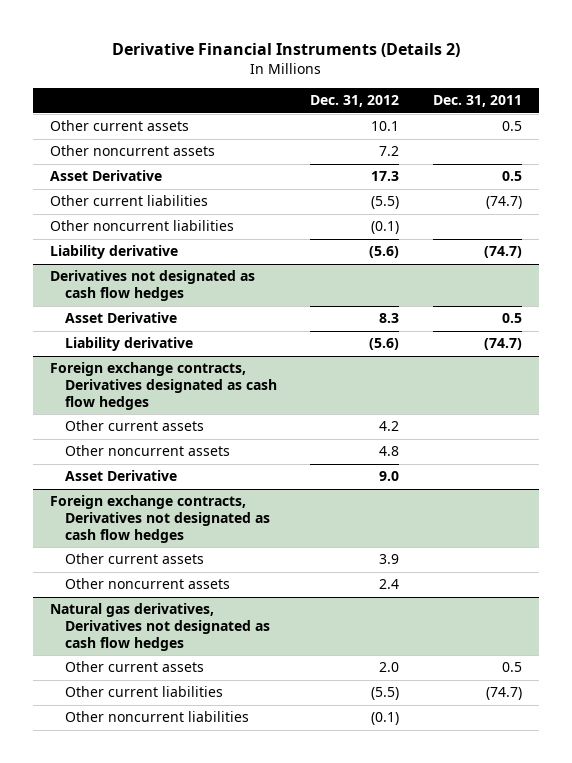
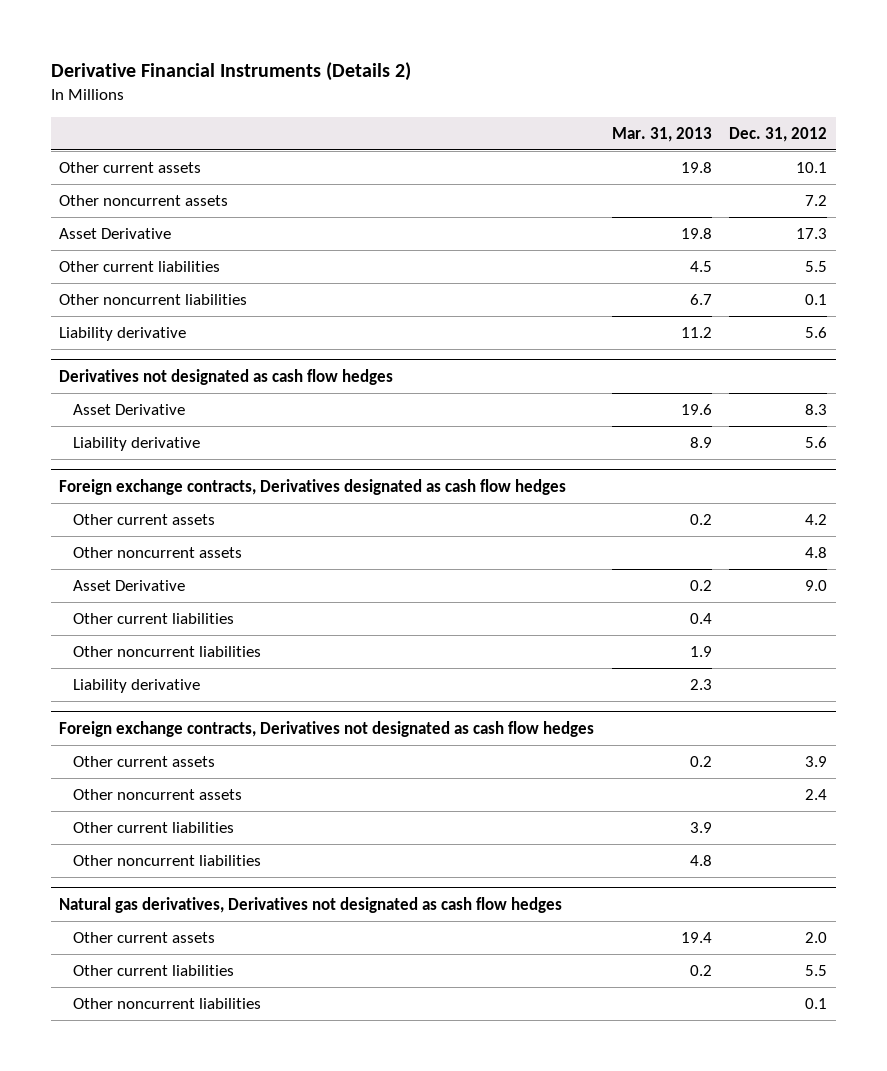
[432,95,522,108] Dec. 31, 2011 -> none
none -> [611,126,712,142] Mar. 31, 2013
[371,196,400,210] (5.5) -> [805,261,828,273] 5.5
[371,221,400,235] (0.1) -> [805,294,828,306] 0.1
[369,246,400,259] (5.6) -> [805,327,828,339] 5.6
[369,338,400,351] (5.6) -> [805,437,828,449] 5.6
none -> [73,613,235,625] Other current liabilities
none -> [73,646,262,658] Other noncurrent liabilities
none -> [73,679,201,694] Liability derivative
none -> [73,822,235,834] Other current liabilities
none -> [73,855,262,867] Other noncurrent liabilities
[371,687,400,701] (5.5) -> [805,965,828,977] 5.5
[371,712,400,726] (0.1) -> [805,998,828,1010] 0.1

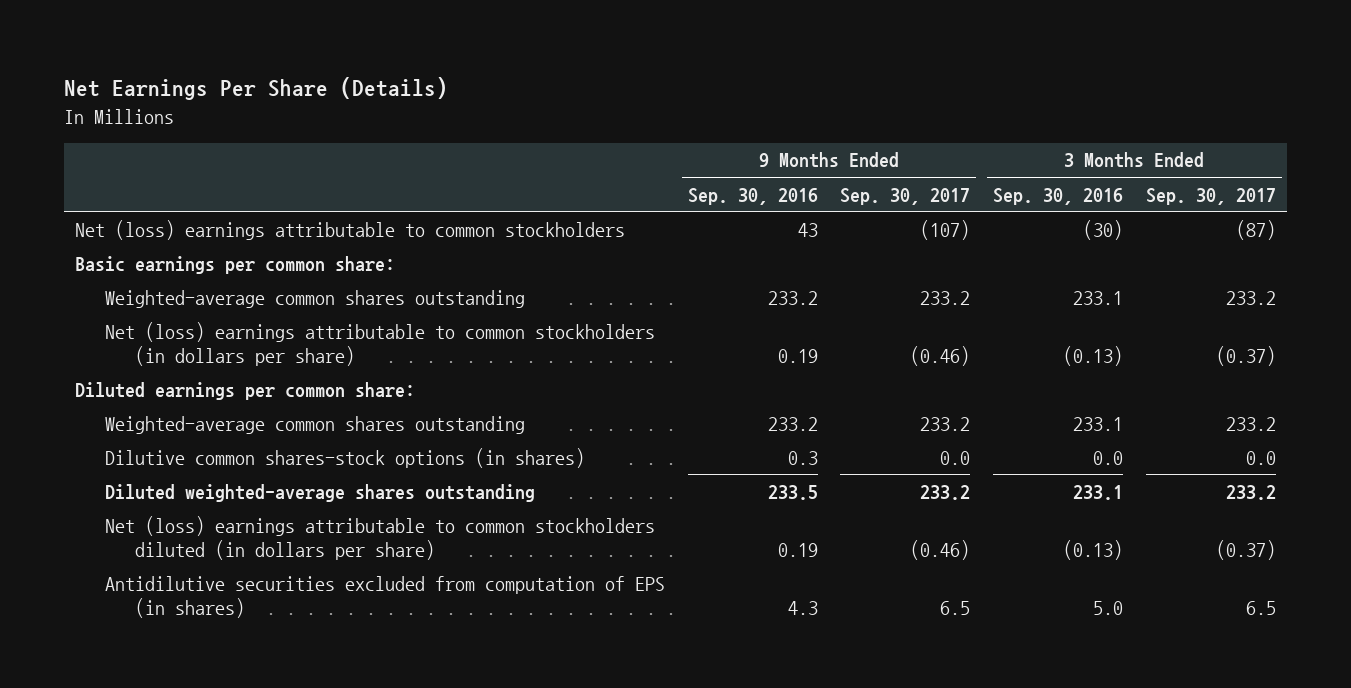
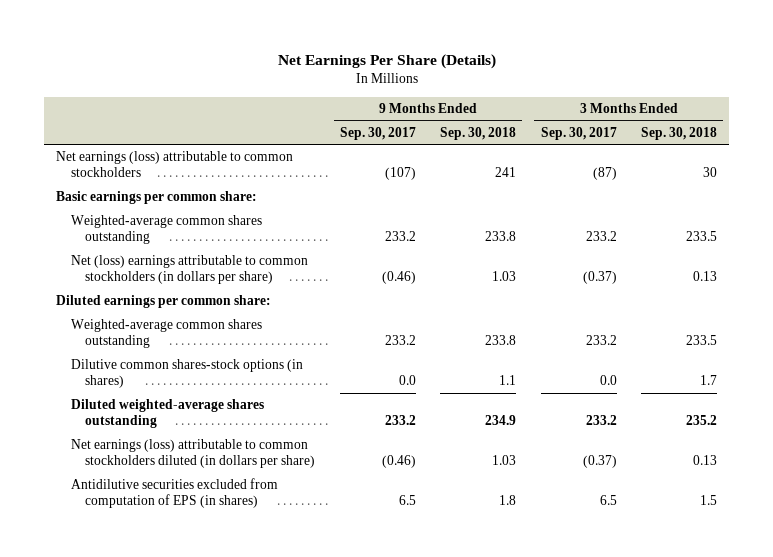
[687,187,818,205] Sep. 30, 2016 -> none
[993,187,1124,205] Sep. 30, 2016 -> none
none -> [440,126,517,140] Sep. 30, 2018
none -> [640,126,717,140] Sep. 30, 2018
[75,219,626,240] Net (loss) earnings attributable to common stockholders -> [56,151,294,178] Net earnings (loss) attributable to common stockholders
[104,515,655,560] Net (loss) earnings attributable to common stockholders diluted (in dollars per share) -> [70,439,316,469] Net earnings (loss) attributable to common stockholders diluted (in dollars per share)

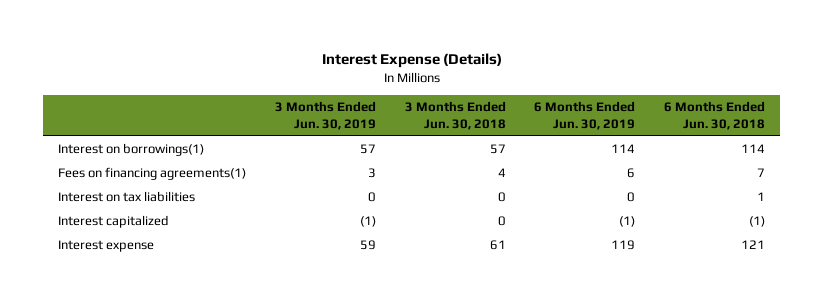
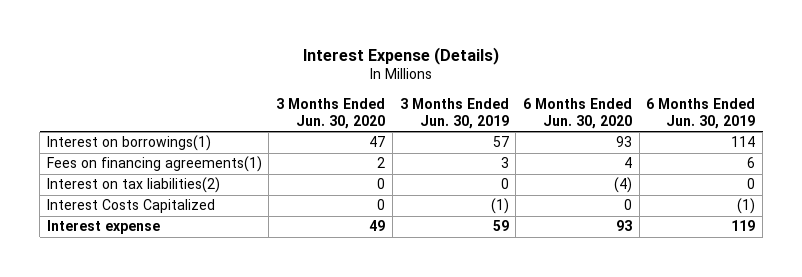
[404,101,506,130] 3 Months Ended Jun. 30, 2018 -> none
[664,101,766,130] 6 Months Ended Jun. 30, 2018 -> none
none -> [276,97,386,129] 3 Months Ended Jun. 30, 2020
none -> [522,97,632,129] 6 Months Ended Jun. 30, 2020
[57,191,195,203] Interest on tax liabilities -> [46,177,220,194] Interest on tax liabilities(2)
[57,215,168,229] Interest capitalized -> [46,199,215,214] Interest Costs Capitalized

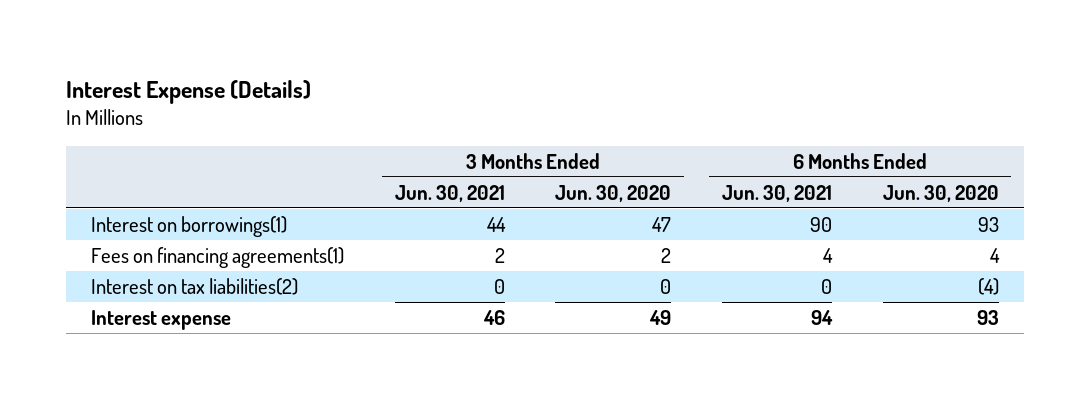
[399,97,509,129] 3 Months Ended Jun. 30, 2019 -> none
[646,97,756,129] 6 Months Ended Jun. 30, 2019 -> none
none -> [394,184,505,202] Jun. 30, 2021
none -> [722,184,833,202] Jun. 30, 2021
[46,199,215,214] Interest Costs Capitalized -> none

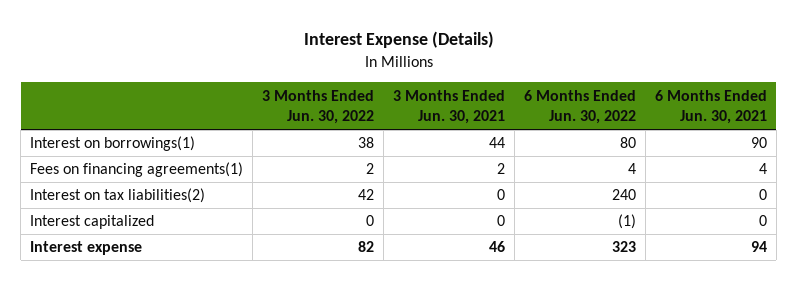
[555,184,672,202] Jun. 30, 2020 -> none
[882,184,999,202] Jun. 30, 2020 -> none
none -> [262,89,375,125] 3 Months Ended Jun. 30, 2022
none -> [523,89,636,125] 6 Months Ended Jun. 30, 2022
none -> [30,215,155,230] Interest capitalized

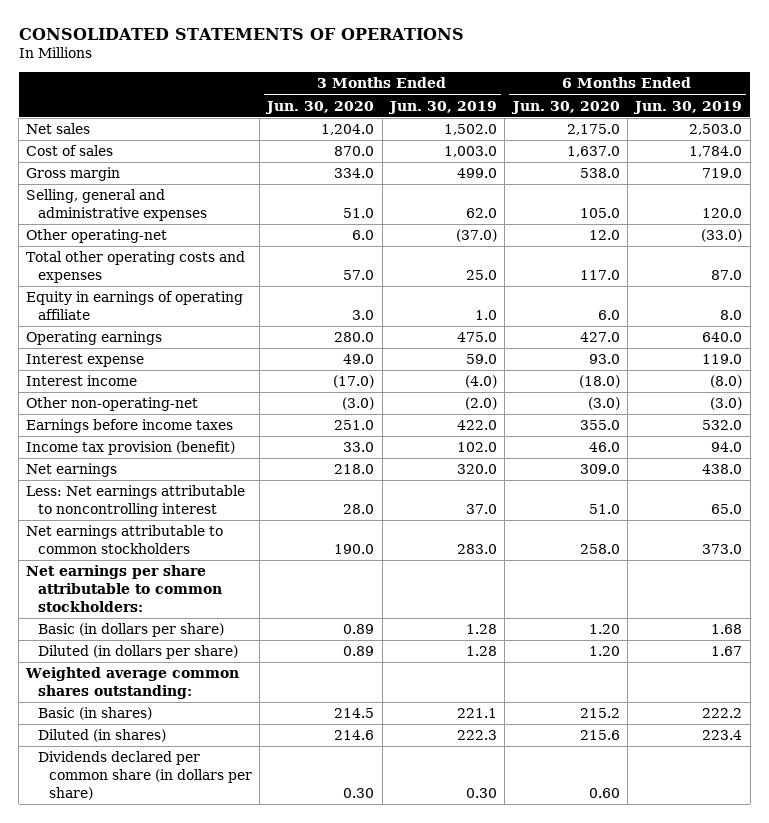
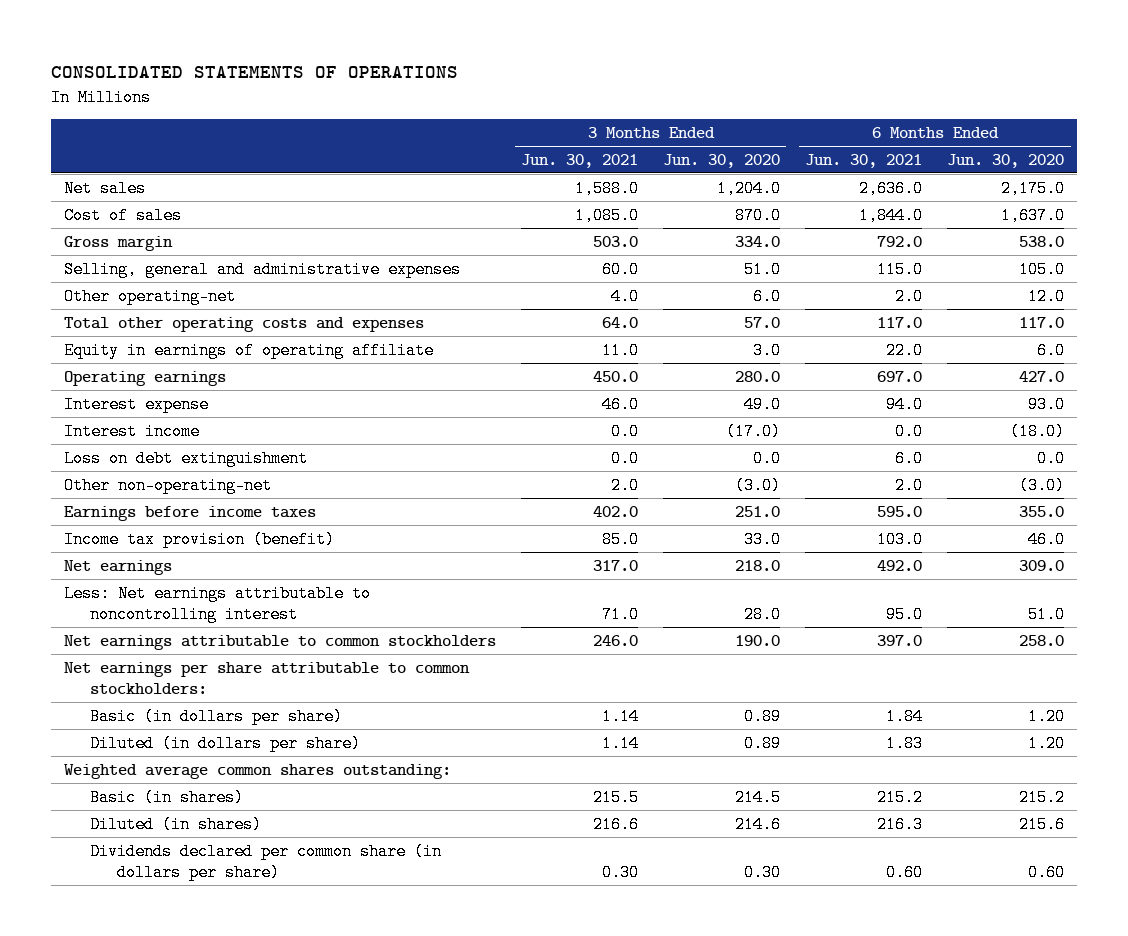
[388,100,498,114] Jun. 30, 2019 -> none
[633,100,743,114] Jun. 30, 2019 -> none
none -> [520,153,638,168] Jun. 30, 2021
none -> [805,153,923,168] Jun. 30, 2021
none -> [63,449,308,467] Loss on debt extinguishment

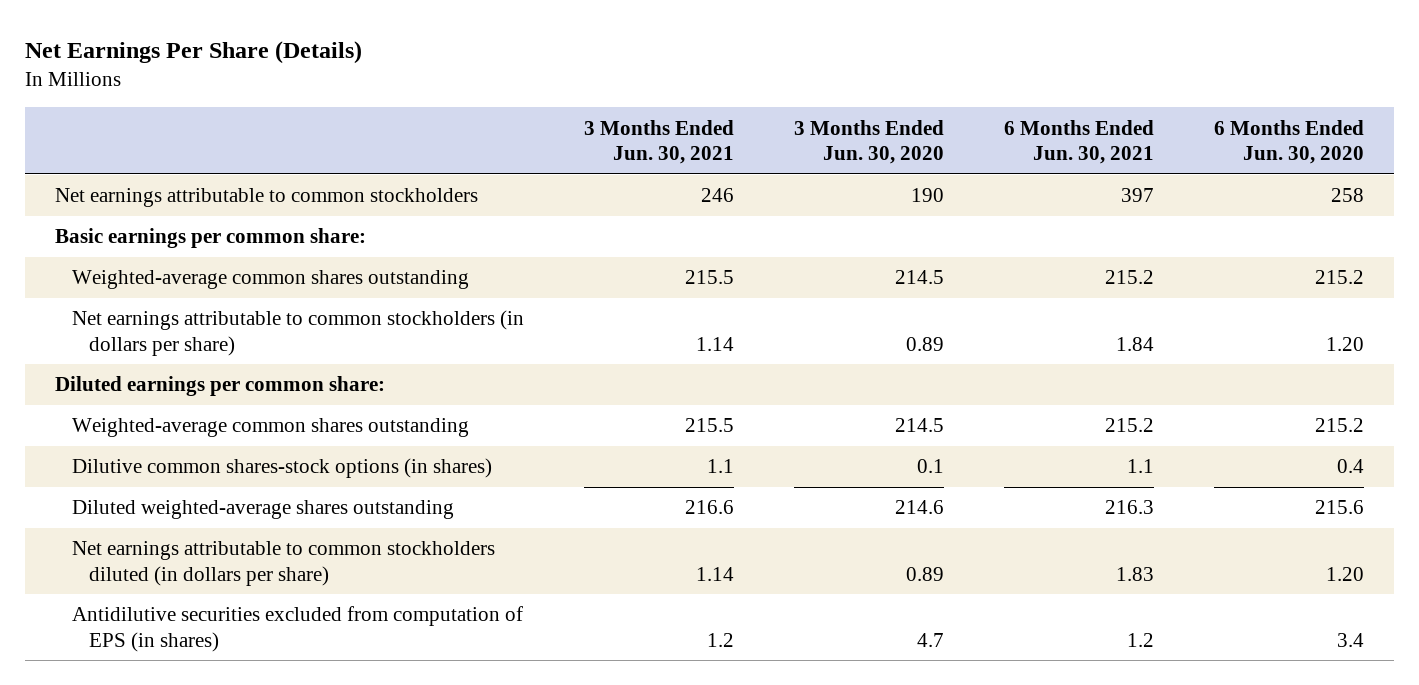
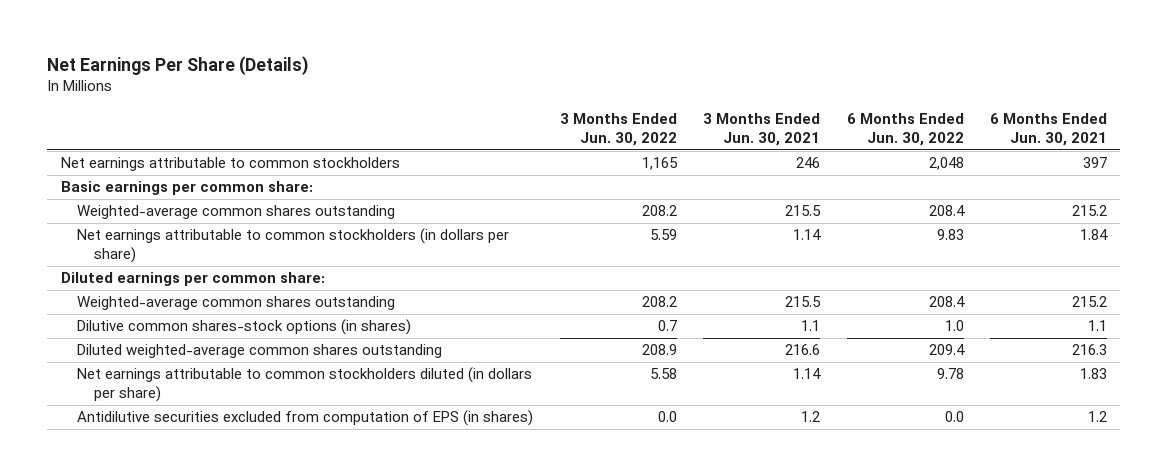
[793,119,944,165] 3 Months Ended Jun. 30, 2020 -> none
[1213,119,1364,165] 6 Months Ended Jun. 30, 2020 -> none
none -> [559,113,677,146] 3 Months Ended Jun. 30, 2022
none -> [846,113,964,146] 6 Months Ended Jun. 30, 2022
[72,500,455,520] Diluted weighted-average shares outstanding -> [77,344,443,359] Diluted weighted-average common shares outstanding

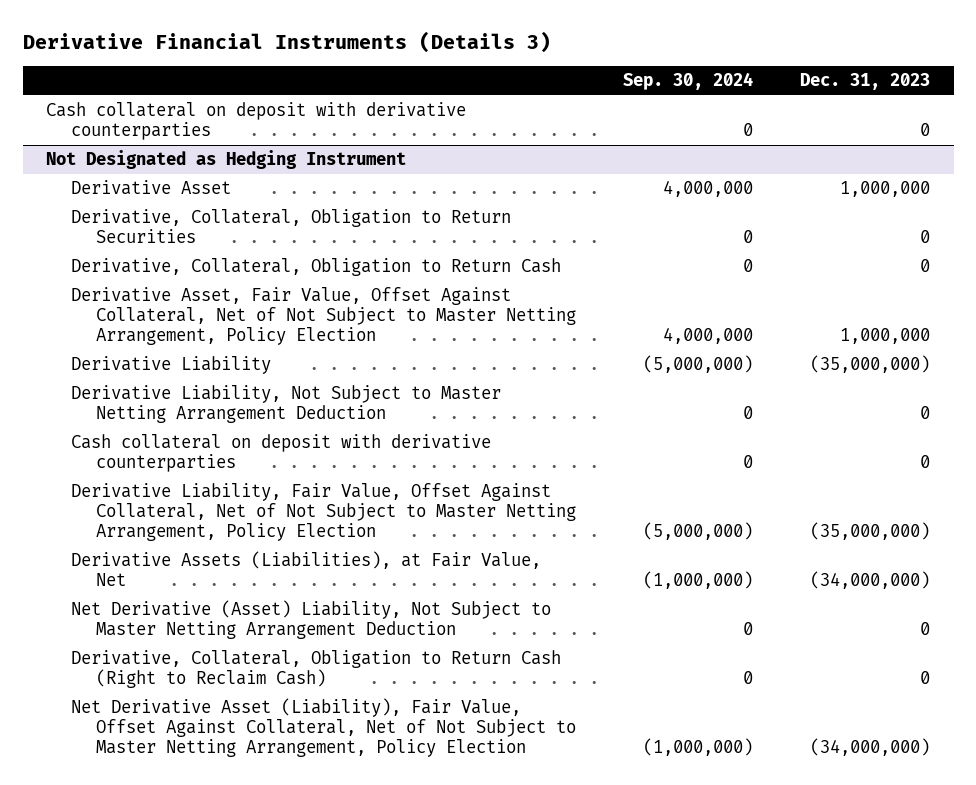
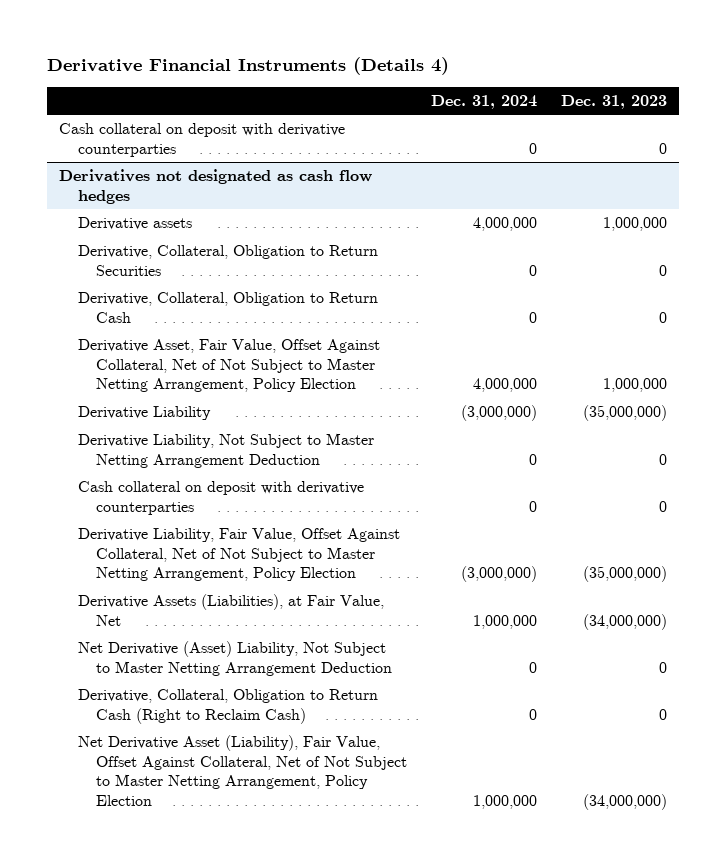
[22,30,551,53] Derivative Financial Instruments (Details 3) -> [47,57,450,76] Derivative Financial Instruments (Details 4)
[622,72,753,91] Sep. 30, 2024 -> none
none -> [431,94,538,109] Dec. 31, 2024
[46,150,407,170] Not Designated as Hedging Instrument -> [59,169,373,204] Derivatives not designated as cash flow hedges
[70,180,231,196] Derivative Asset -> [77,217,192,231] Derivative assets

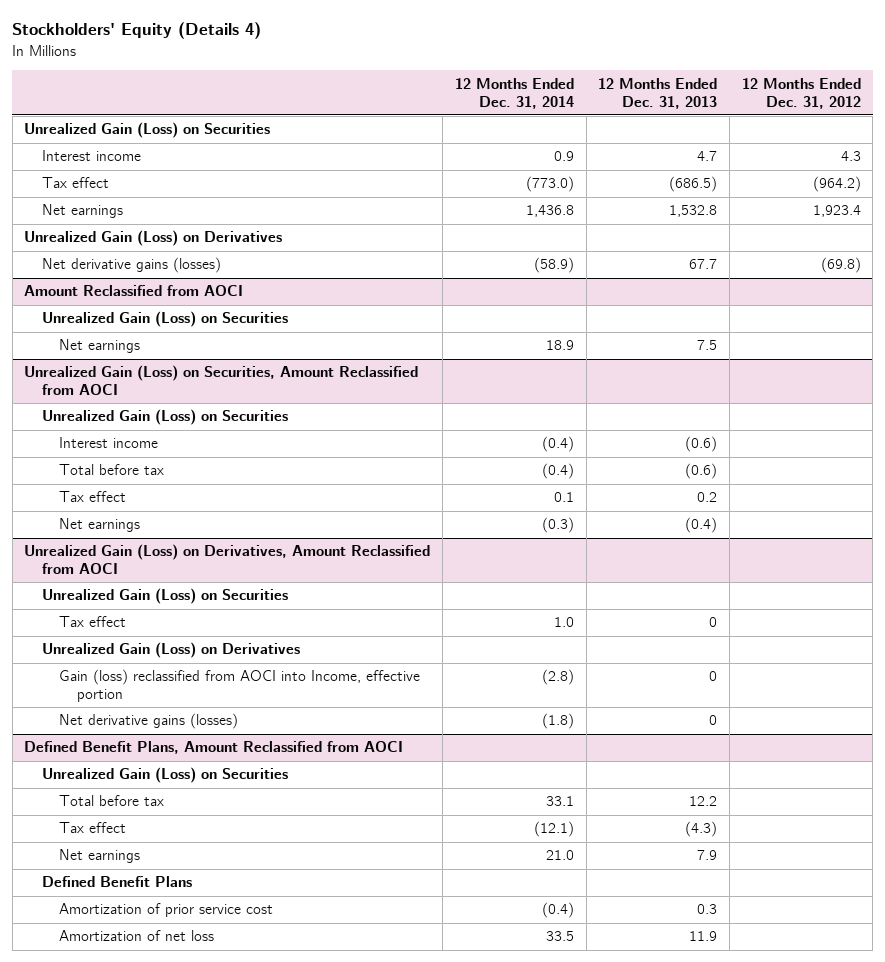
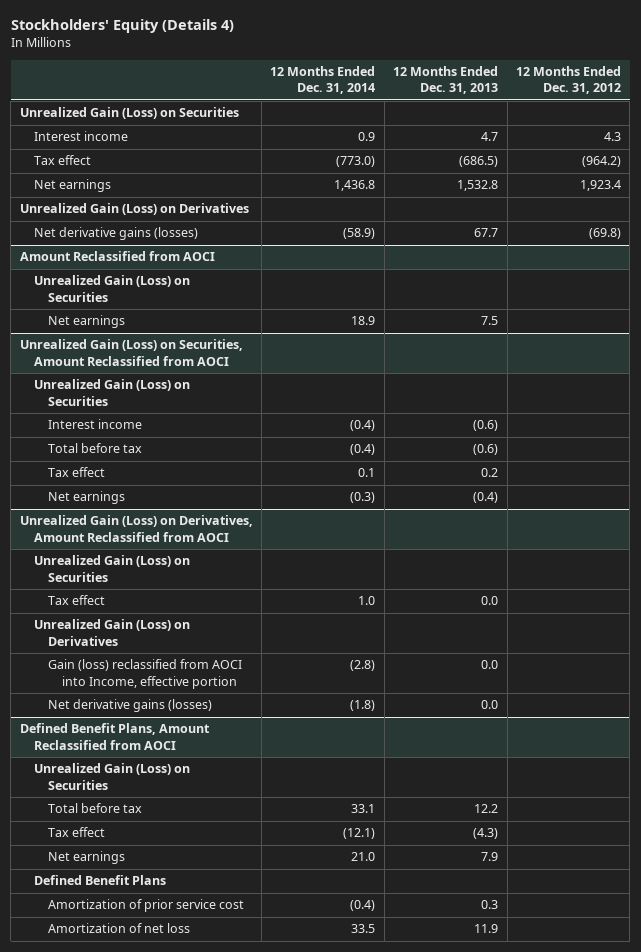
[709,617,718,628] 0 -> [481,596,499,606] 0.0
[709,671,718,682] 0 -> [481,660,499,670] 0.0
[709,715,718,726] 0 -> [481,700,499,710] 0.0

